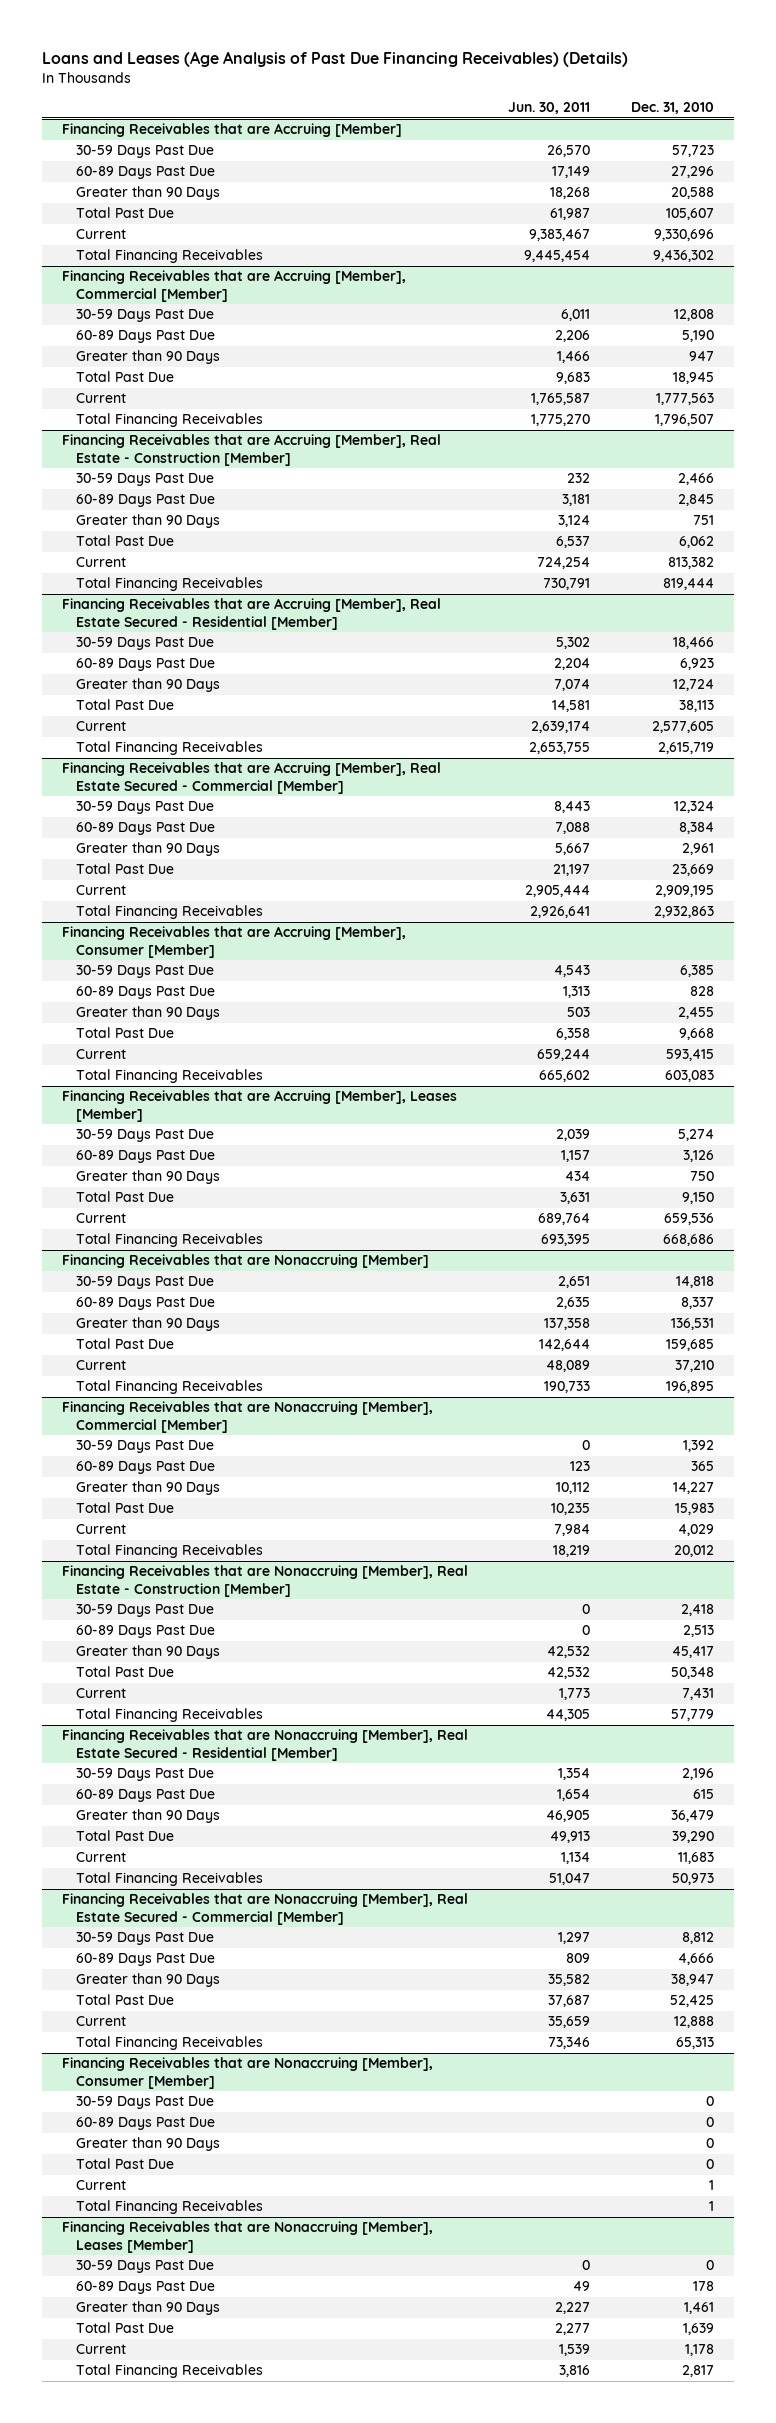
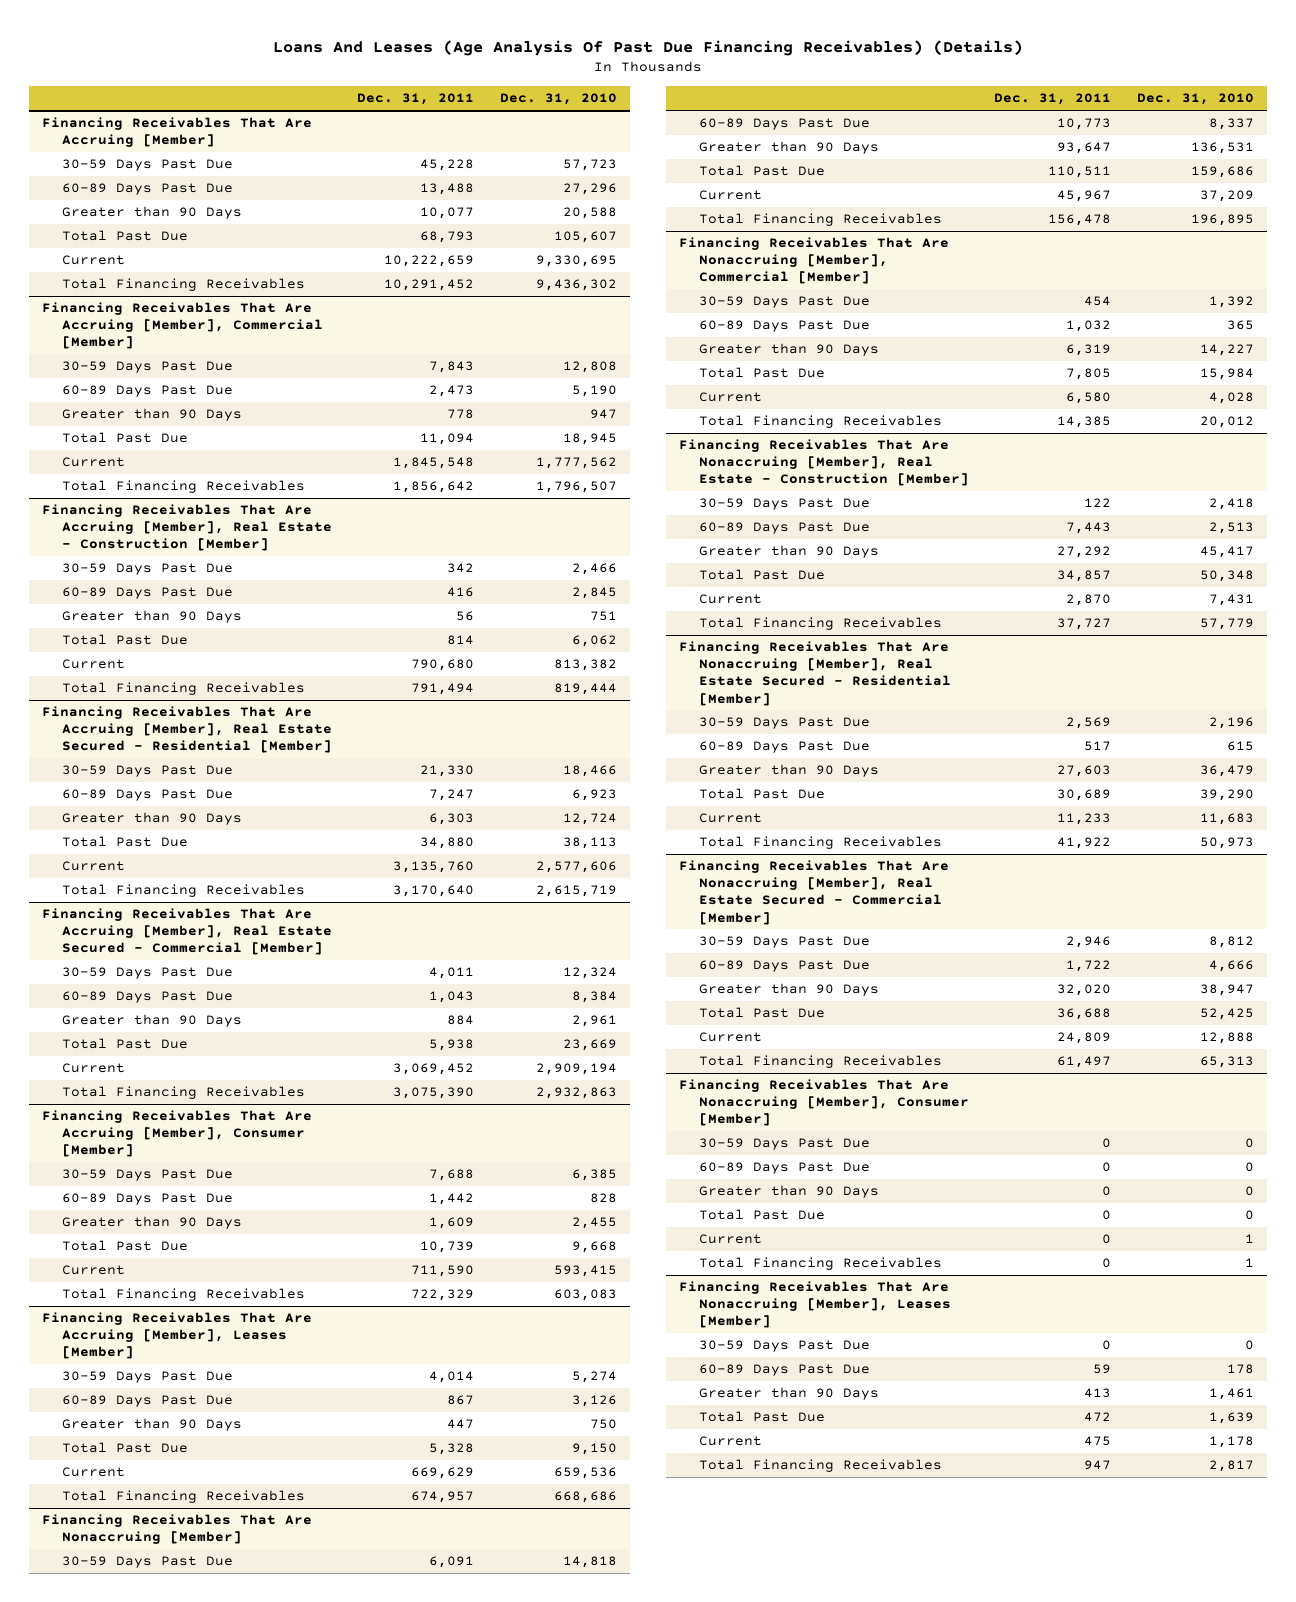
[41,50,628,67] Loans and Leases (Age Analysis of Past Due Financing Receivables) (Details) -> [272,39,1023,56] Loans And Leases (Age Analysis Of Past Due Financing Receivables) (Details)
[508,102,591,115] Jun. 30, 2011 -> none
none -> [357,93,475,106] Dec. 31, 2011
[62,123,403,138] Financing Receivables that are Accruing [Member] -> [41,117,312,148] Financing Receivables That Are Accruing [Member]
[653,229,714,242] 9,330,696 -> [535,255,617,268] 9,330,695
[62,270,407,302] Financing Receivables that are Accruing [Member], Commercial [Member] -> [41,302,323,350] Financing Receivables That Are Accruing [Member], Commercial [Member]
[655,393,714,406] 1,777,563 -> [535,457,617,470] 1,777,562
[62,434,442,466] Financing Receivables that are Accruing [Member], Real Estate - Construction [Member] -> [41,504,332,552] Financing Receivables That Are Accruing [Member], Real Estate - Construction [Member]
[62,598,442,630] Financing Receivables that are Accruing [Member], Real Estate Secured - Residential [Member] -> [41,706,332,754] Financing Receivables That Are Accruing [Member], Real Estate Secured - Residential [Member]
[651,721,714,734] 2,577,605 -> [535,861,617,874] 2,577,606
[62,762,442,794] Financing Receivables that are Accruing [Member], Real Estate Secured - Commercial [Member] -> [41,908,332,956] Financing Receivables That Are Accruing [Member], Real Estate Secured - Commercial [Member]
[654,885,714,898] 2,909,195 -> [535,1063,617,1076] 2,909,194
[62,926,407,958] Financing Receivables that are Accruing [Member], Consumer [Member] -> [41,1110,312,1158] Financing Receivables That Are Accruing [Member], Consumer [Member]
[62,1090,458,1122] Financing Receivables that are Accruing [Member], Leases [Member] -> [41,1312,312,1360] Financing Receivables That Are Accruing [Member], Leases [Member]
[62,1254,430,1269] Financing Receivables that are Nonaccruing [Member] -> [41,1514,312,1545] Financing Receivables That Are Nonaccruing [Member]
[665,1339,714,1352] 159,685 -> [1190,166,1254,179] 159,686
[674,1360,714,1373] 37,210 -> [1199,190,1254,203] 37,209
[62,1401,434,1433] Financing Receivables that are Nonaccruing [Member], Commercial [Member] -> [678,237,949,285] Financing Receivables That Are Nonaccruing [Member], Commercial [Member]
[674,1503,714,1516] 15,983 -> [1199,368,1254,381] 15,984
[677,1524,714,1537] 4,029 -> [1208,392,1254,405] 4,028
[62,1565,469,1597] Financing Receivables that are Nonaccruing [Member], Real Estate - Construction [Member] -> [678,439,970,487] Financing Receivables That Are Nonaccruing [Member], Real Estate - Construction [Member]
[62,1729,469,1761] Financing Receivables that are Nonaccruing [Member], Real Estate Secured - Residential [Member] -> [678,641,952,706] Financing Receivables That Are Nonaccruing [Member], Real Estate Secured - Residential [Member]
[62,1893,469,1925] Financing Receivables that are Nonaccruing [Member], Real Estate Secured - Commercial [Member] -> [678,860,949,925] Financing Receivables That Are Nonaccruing [Member], Real Estate Secured - Commercial [Member]
[62,2057,434,2089] Financing Receivables that are Nonaccruing [Member], Consumer [Member] -> [678,1079,970,1127] Financing Receivables That Are Nonaccruing [Member], Consumer [Member]
[62,2221,434,2253] Financing Receivables that are Nonaccruing [Member], Leases [Member] -> [678,1281,952,1329] Financing Receivables That Are Nonaccruing [Member], Leases [Member]

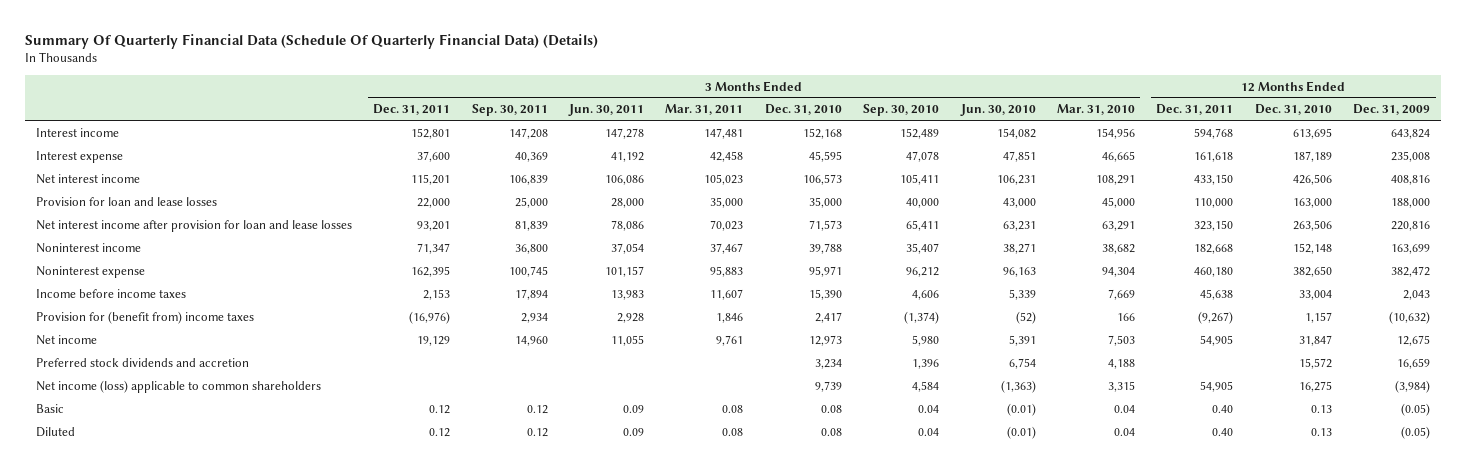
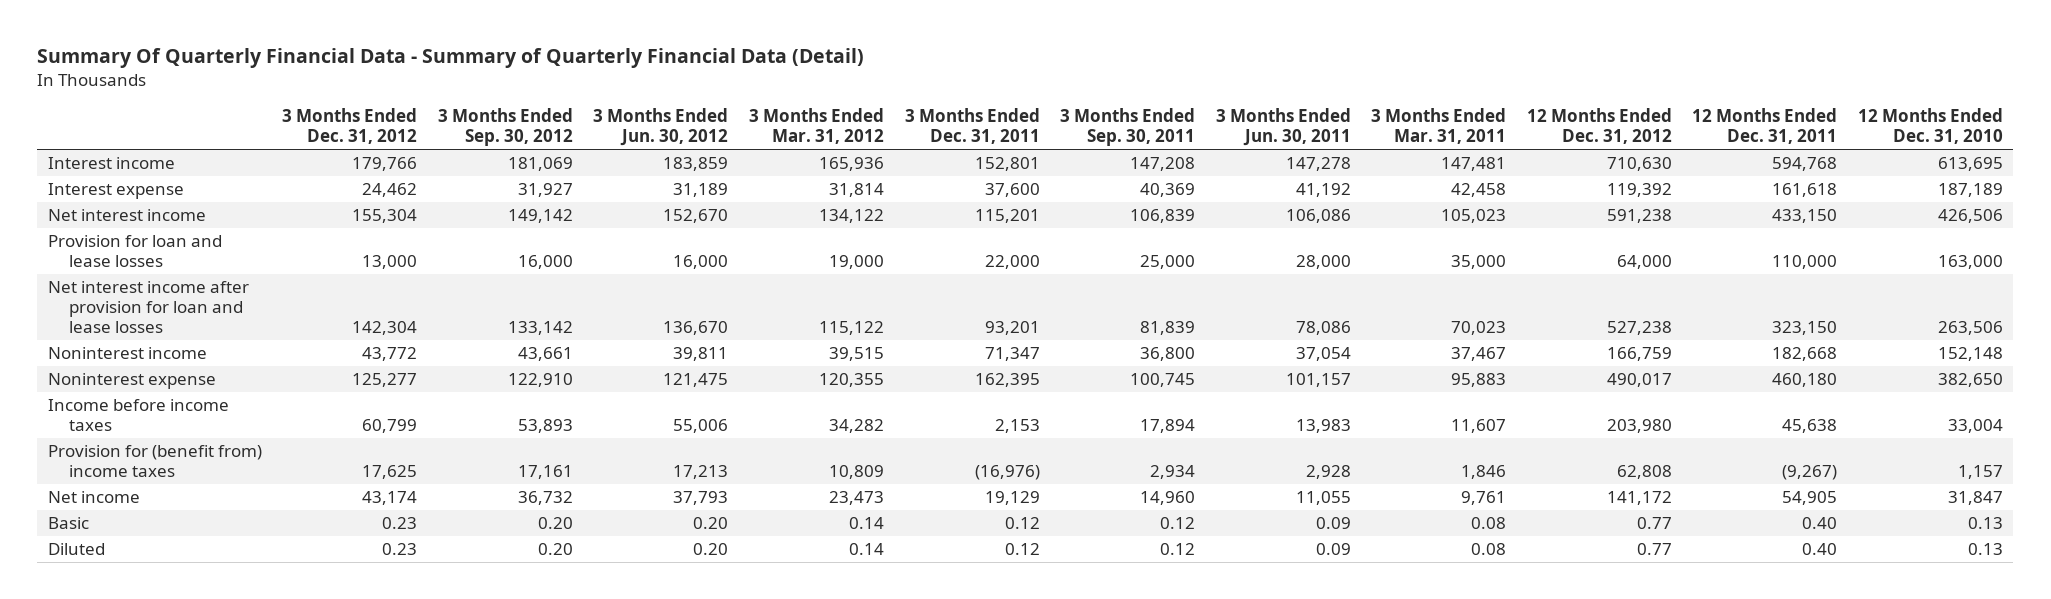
[25,34,599,50] Summary Of Quarterly Financial Data (Schedule Of Quarterly Financial Data) (Details) -> [37,48,865,69] Summary Of Quarterly Financial Data - Summary of Quarterly Financial Data (Detail)
[764,104,842,116] Dec. 31, 2010 -> none
[863,104,940,117] Sep. 30, 2010 -> none
[959,104,1036,117] Jun. 30, 2010 -> none
[1057,104,1136,116] Mar. 31, 2010 -> none
[1353,104,1431,116] Dec. 31, 2009 -> none
none -> [282,108,418,145] 3 Months Ended Dec. 31, 2012
none -> [437,108,573,147] 3 Months Ended Sep. 30, 2012
none -> [593,108,729,147] 3 Months Ended Jun. 30, 2012
none -> [748,108,884,145] 3 Months Ended Mar. 31, 2012
none -> [1526,108,1672,145] 12 Months Ended Dec. 31, 2012
[35,357,249,367] Preferred stock dividends and accretion -> none
[35,379,321,393] Net income (loss) applicable to common shareholders -> none

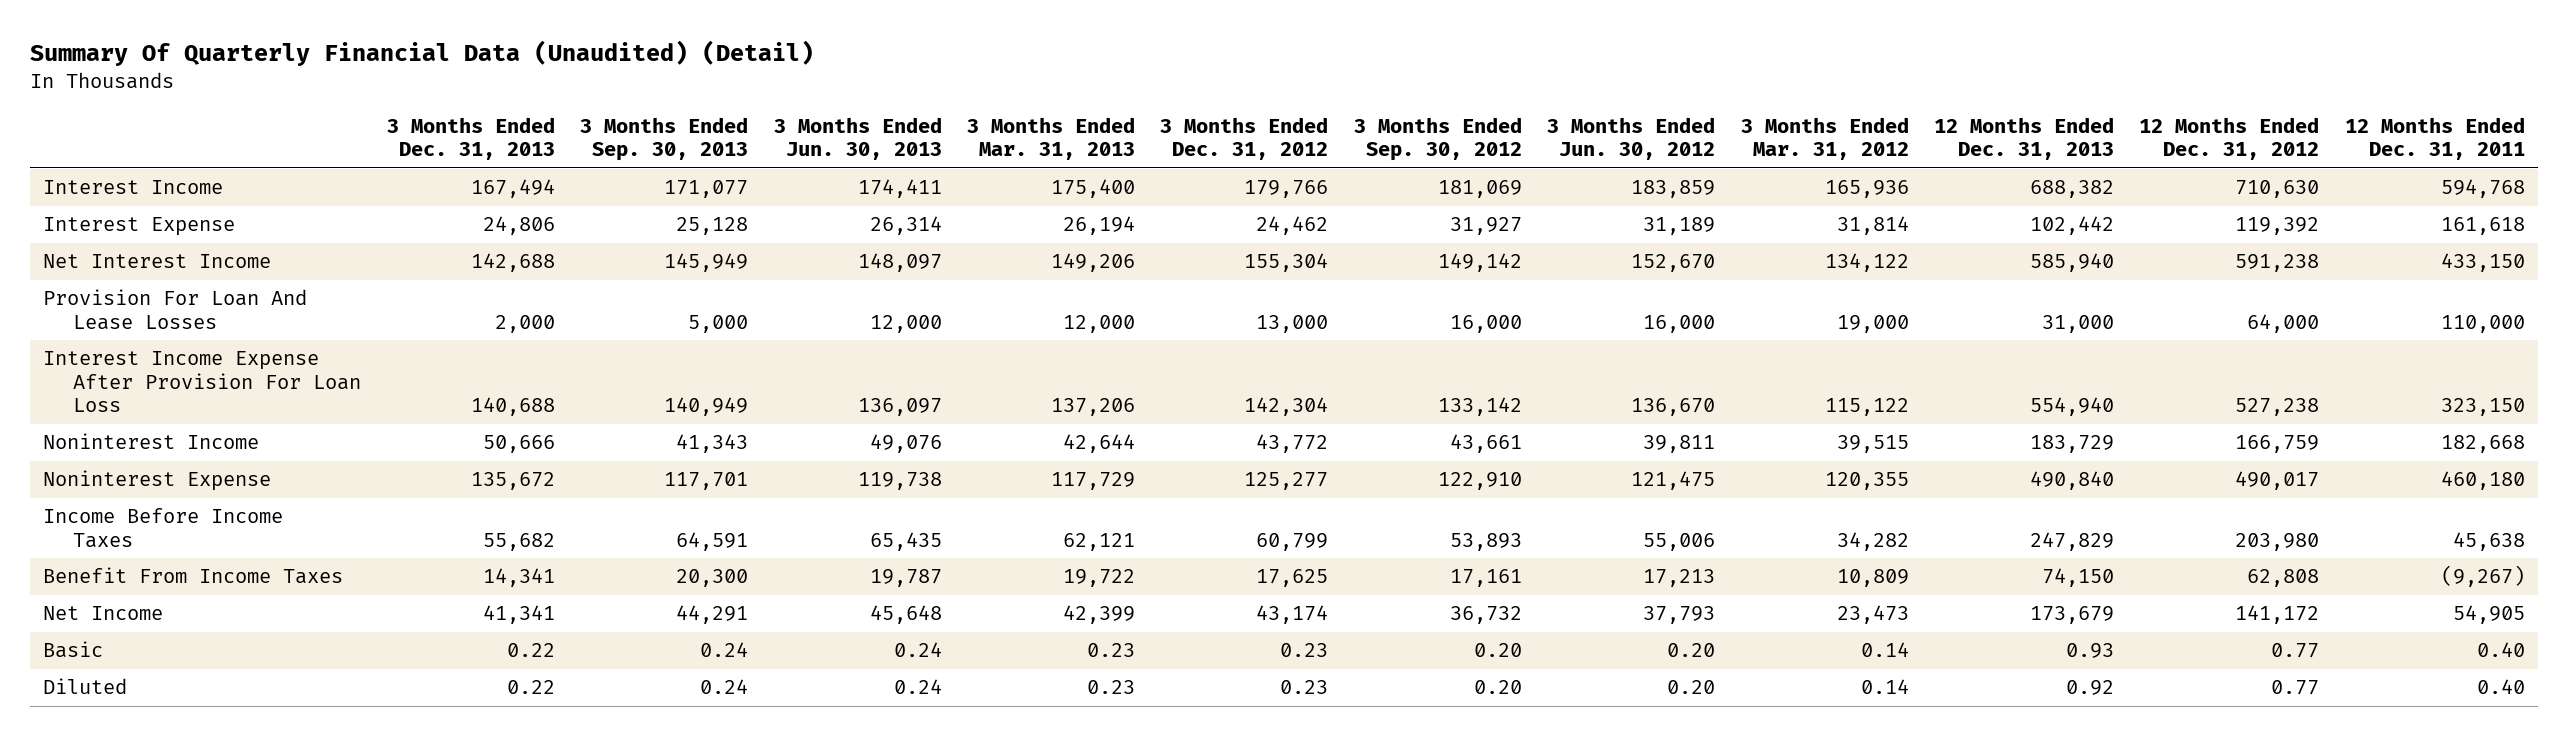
[37,48,865,69] Summary Of Quarterly Financial Data - Summary of Quarterly Financial Data (Detail) -> [30,39,815,66] Summary Of Quarterly Financial Data (Unaudited) (Detail)
[904,108,1040,145] 3 Months Ended Dec. 31, 2011 -> none
[1060,108,1196,147] 3 Months Ended Sep. 30, 2011 -> none
[1215,108,1351,147] 3 Months Ended Jun. 30, 2011 -> none
[1371,108,1507,145] 3 Months Ended Mar. 31, 2011 -> none
[1858,108,2004,145] 12 Months Ended Dec. 31, 2010 -> none
none -> [386,116,555,161] 3 Months Ended Dec. 31, 2013
none -> [580,116,749,162] 3 Months Ended Sep. 30, 2013
none -> [773,116,942,161] 3 Months Ended Jun. 30, 2013
none -> [967,116,1136,161] 3 Months Ended Mar. 31, 2013
none -> [1934,116,2115,161] 12 Months Ended Dec. 31, 2013
[47,157,175,170] Interest income -> [42,180,223,195] Interest Income
[47,183,184,200] Interest expense -> [42,217,235,237] Interest Expense
[47,209,206,222] Net interest income -> [42,254,271,269] Net Interest Income
[47,235,222,267] Provision for loan and lease losses -> [42,289,307,330] Provision For Loan And Lease Losses
[47,281,249,333] Net interest income after provision for loan and lease losses -> [42,351,362,413] Interest Income Expense After Provision For Loan Loss
[47,347,207,360] Noninterest income -> [42,433,259,450] Noninterest Income
[47,373,216,390] Noninterest expense -> [42,470,271,492] Noninterest Expense
[47,399,229,431] Income before income taxes -> [42,508,283,548] Income Before Income Taxes
[47,445,262,477] Provision for (benefit from) income taxes -> [42,567,343,585] Benefit From Income Taxes
[47,491,140,504] Net income -> [42,606,163,621] Net Income

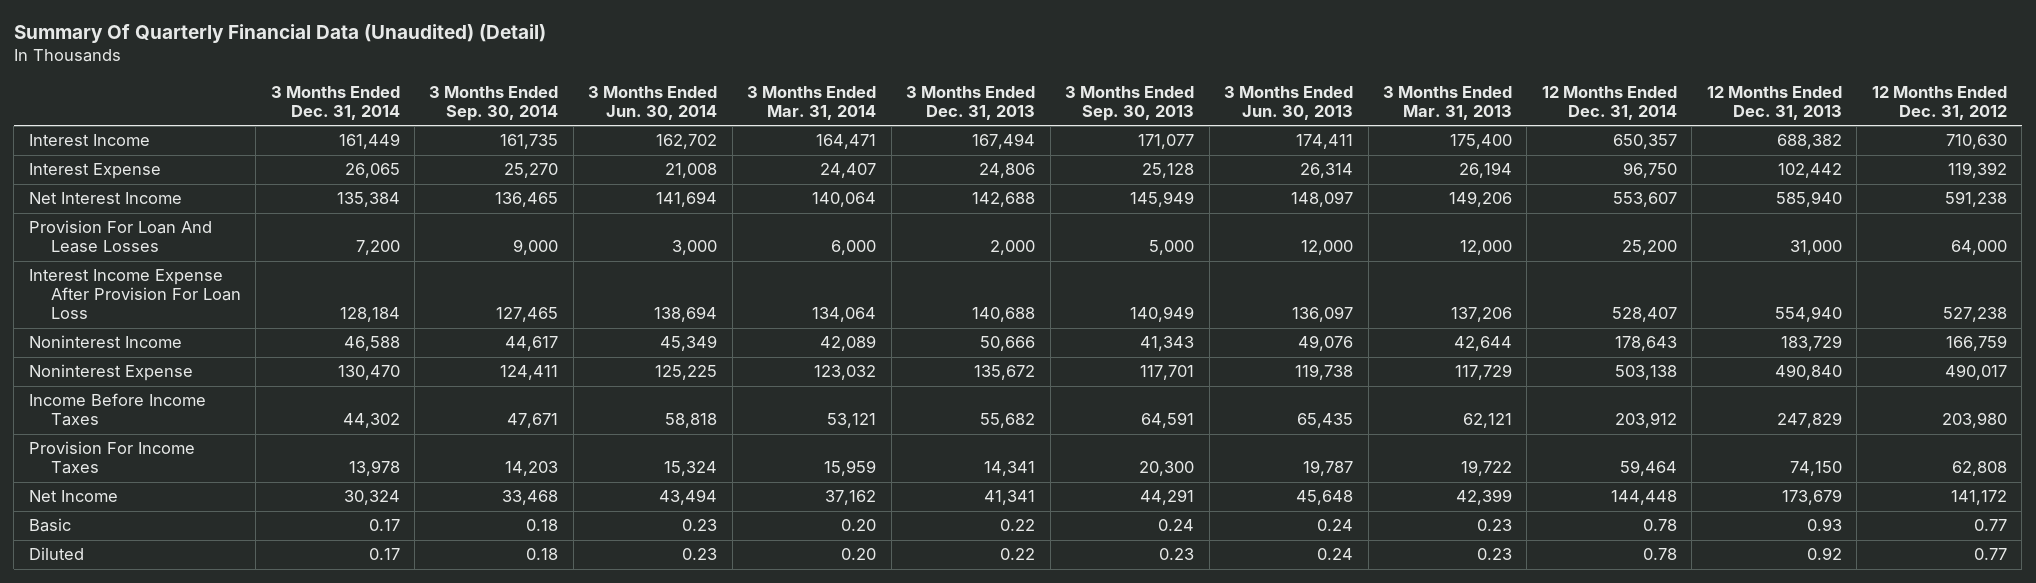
[1160,116,1329,161] 3 Months Ended Dec. 31, 2012 -> none
[1353,116,1522,162] 3 Months Ended Sep. 30, 2012 -> none
[1547,116,1716,161] 3 Months Ended Jun. 30, 2012 -> none
[1740,116,1909,161] 3 Months Ended Mar. 31, 2012 -> none
[2344,116,2525,161] 12 Months Ended Dec. 31, 2011 -> none
none -> [270,85,400,120] 3 Months Ended Dec. 31, 2014
none -> [429,85,559,121] 3 Months Ended Sep. 30, 2014
none -> [588,85,718,120] 3 Months Ended Jun. 30, 2014
none -> [747,85,877,120] 3 Months Ended Mar. 31, 2014
none -> [1541,85,1677,120] 12 Months Ended Dec. 31, 2014
[42,567,343,585] Benefit From Income Taxes -> [28,441,195,475] Provision For Income Taxes
[700,679,749,695] 0.24 -> [1159,548,1195,561] 0.23

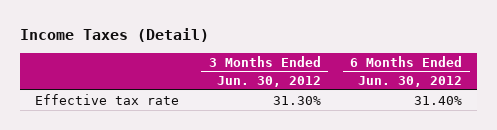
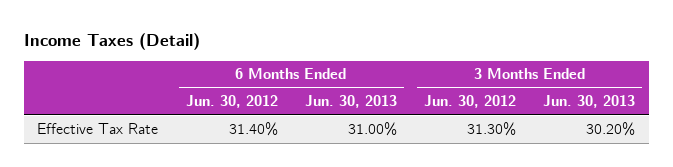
none -> [304,95,397,109] Jun. 30, 2013
none -> [543,95,636,109] Jun. 30, 2013
[34,93,179,105] Effective tax rate -> [37,123,159,135] Effective Tax Rate

